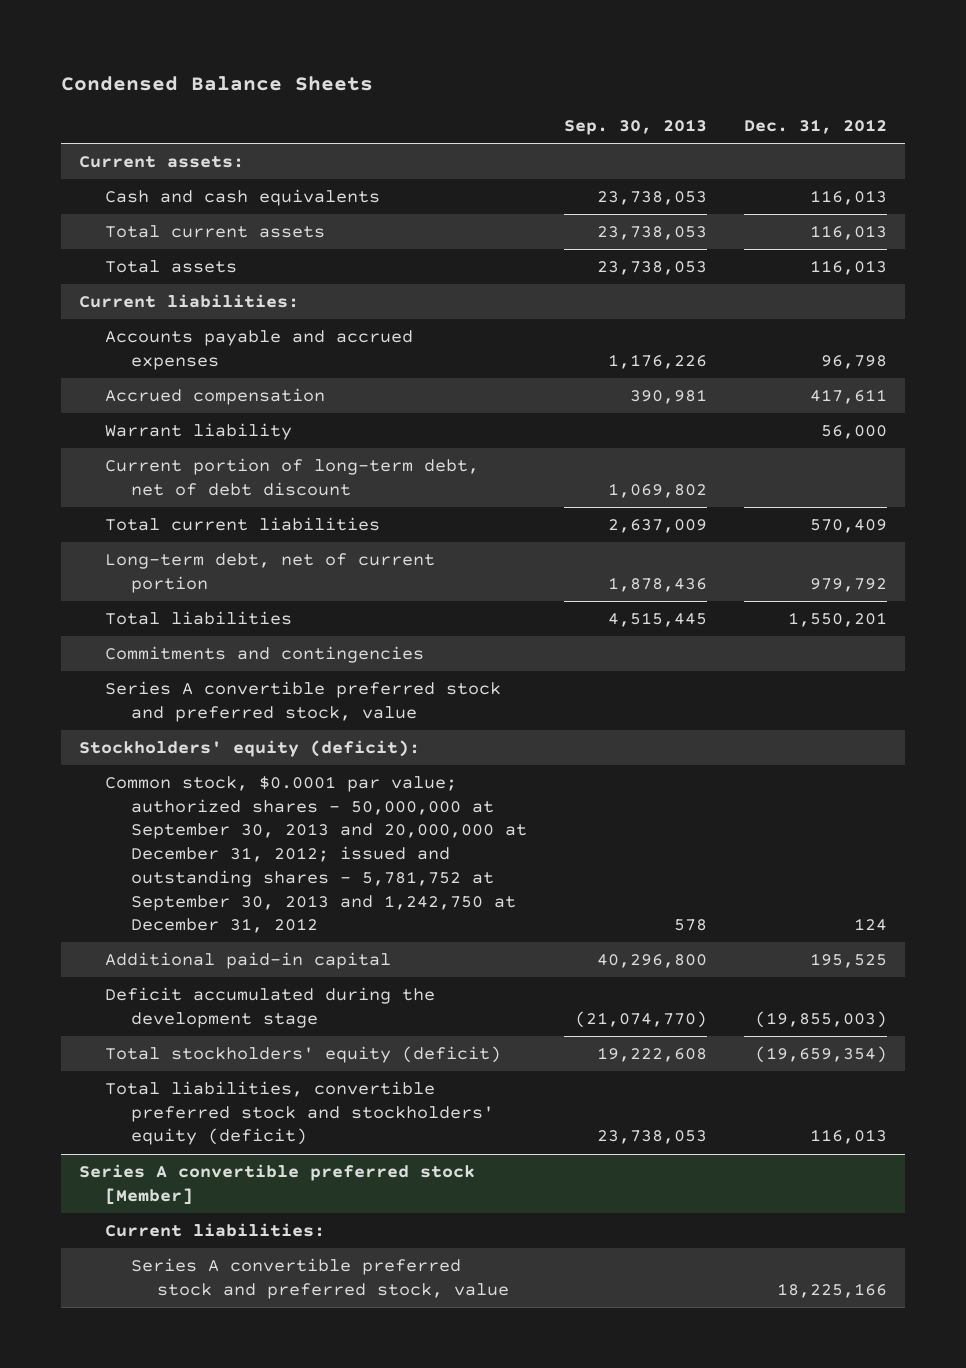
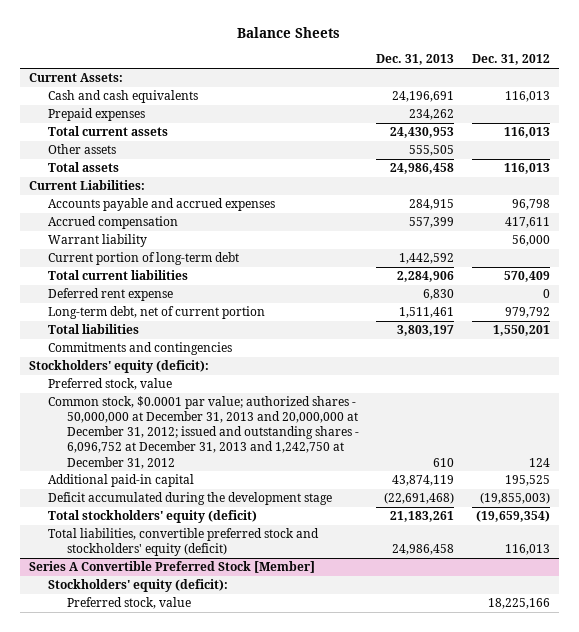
[60,75,373,91] Condensed Balance Sheets -> [237,27,341,39] Balance Sheets
[563,119,707,136] Sep. 30, 2013 -> none
none -> [376,54,455,66] Dec. 31, 2013
[79,156,245,169] Current assets: -> [28,73,123,83] Current Assets:
none -> [47,108,145,122] Prepaid expenses
none -> [47,144,116,155] Other assets
[79,294,300,309] Current liabilities: -> [28,180,145,191] Current Liabilities:
[105,458,480,496] Current portion of long-term debt, net of debt discount -> [47,252,239,266] Current portion of long-term debt
none -> [47,288,173,302] Deferred rent expense
[105,681,502,722] Series A convertible preferred stock and preferred stock, value -> none
none -> [47,378,172,391] Preferred stock, value
[105,776,528,934] Common stock, $0.0001 par value; authorized shares - 50,000,000 at September 30, 2013 and 20,000,000 at December 31, 2012; issued and outstanding shares - 5,781,752 at September 30, 2013 and 1,242,750 at December 31, 2012 -> [47,396,359,469] Common stock, $0.0001 par value; authorized shares - 50,000,000 at December 31, 2013 and 20,000,000 at December 31, 2012; issued and outstanding shares - 6,096,752 at December 31, 2013 and 1,242,750 at December 31, 2012
[105,1223,326,1238] Current liabilities: -> none
[79,1164,476,1205] Series A convertible preferred stock [Member] -> [28,561,315,574] Series A Convertible Preferred Stock [Member]
none -> [47,579,228,593] Stockholders' equity (deficit):
[131,1258,510,1299] Series A convertible preferred stock and preferred stock, value -> [66,597,191,610] Preferred stock, value

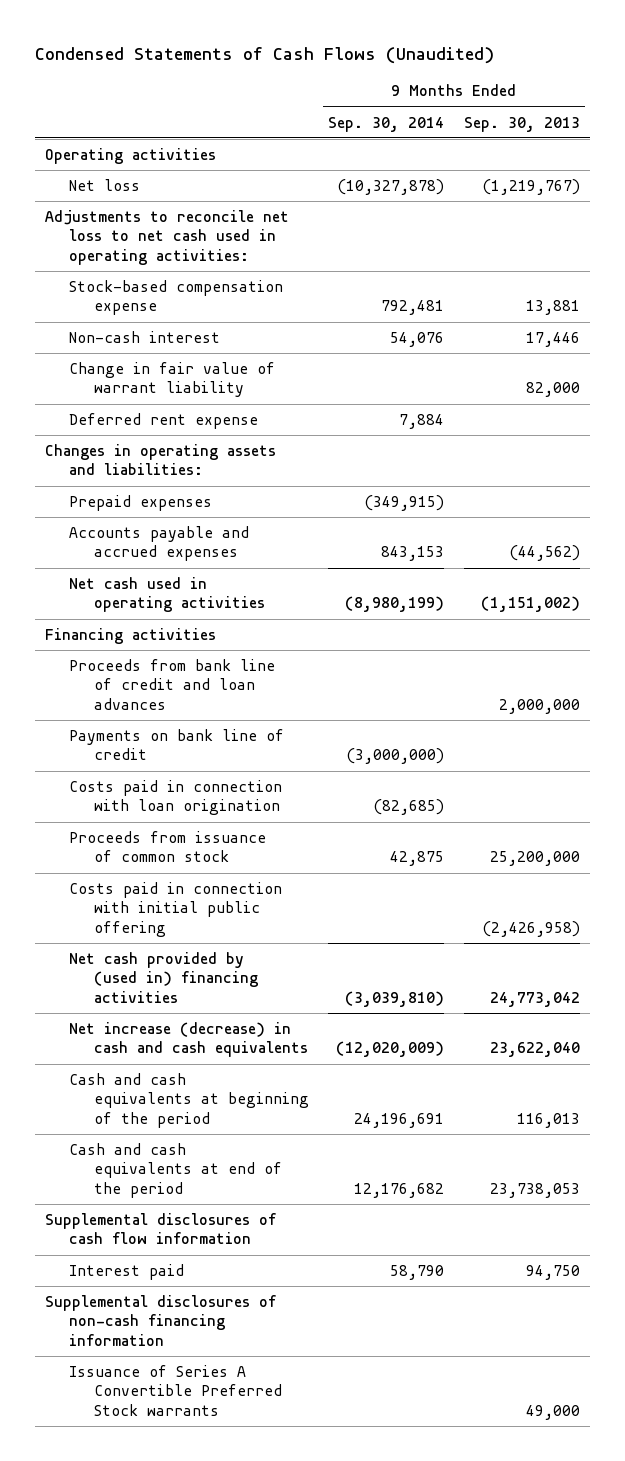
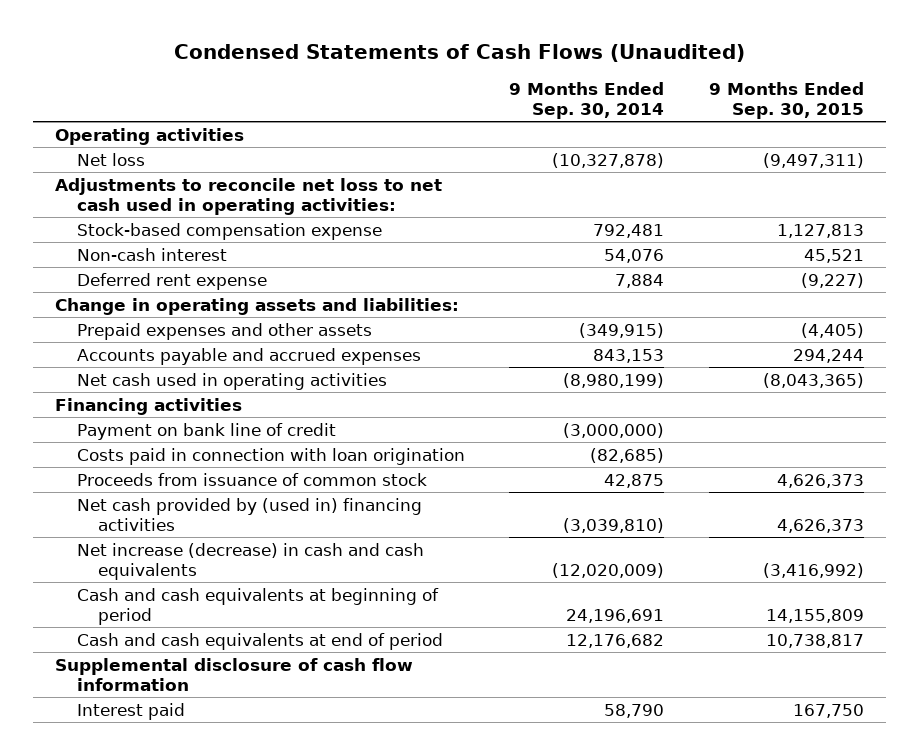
[463,116,580,132] Sep. 30, 2013 -> none
none -> [708,81,864,119] 9 Months Ended Sep. 30, 2015
[69,362,276,398] Change in fair value of warrant liability -> none
[45,444,277,476] Changes in operating assets and liabilities: -> [55,297,460,315] Change in operating assets and liabilities:
[69,495,213,512] Prepaid expenses -> [76,322,372,340] Prepaid expenses and other assets
[69,659,276,710] Proceeds from bank line of credit and loan advances -> none
[69,729,285,761] Payments on bank line of credit -> [76,422,336,440] Payment on bank line of credit
[69,882,283,937] Costs paid in connection with initial public offering -> none
[69,1073,309,1128] Cash and cash equivalents at beginning of the period -> [76,587,439,625] Cash and cash equivalents at beginning of period
[69,1143,282,1198] Cash and cash equivalents at end of the period -> [76,632,443,650] Cash and cash equivalents at end of period
[45,1213,277,1245] Supplemental disclosures of cash flow information -> [55,657,414,691] Supplemental disclosure of cash flow information
[45,1295,277,1346] Supplemental disclosures of non-cash financing information -> none
[69,1365,282,1416] Issuance of Series A Convertible Preferred Stock warrants -> none

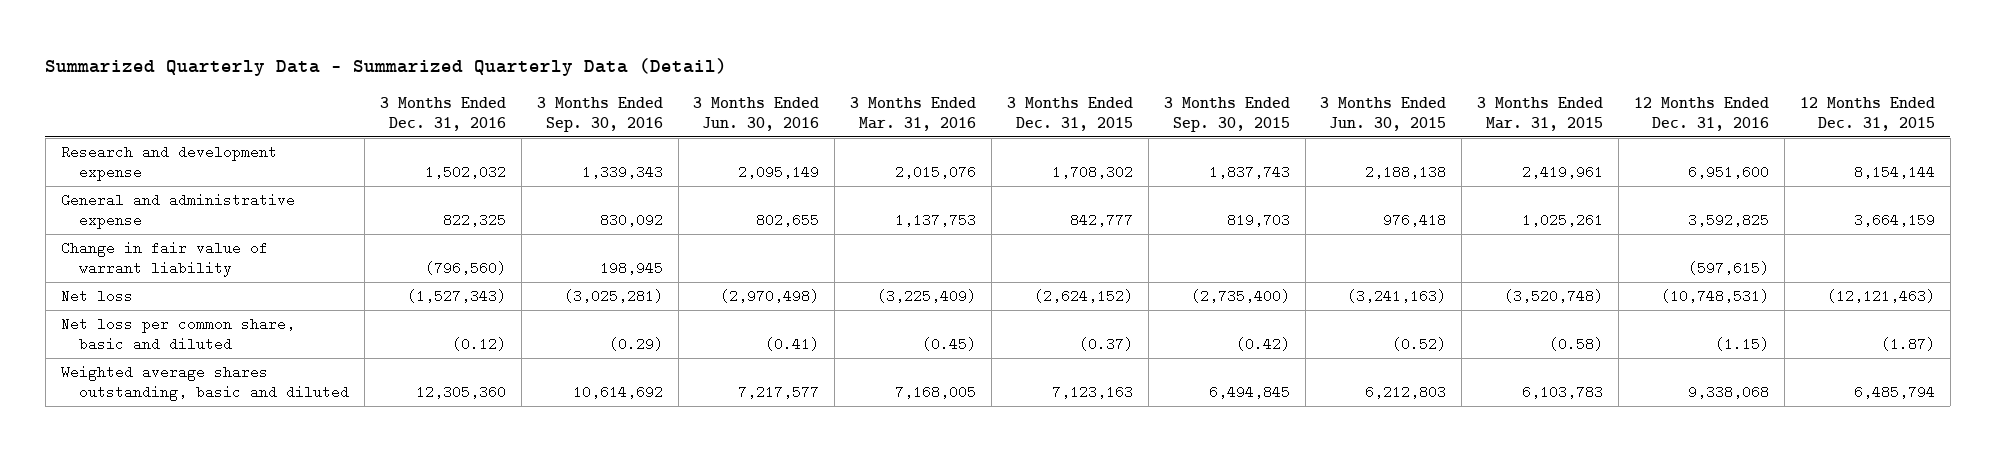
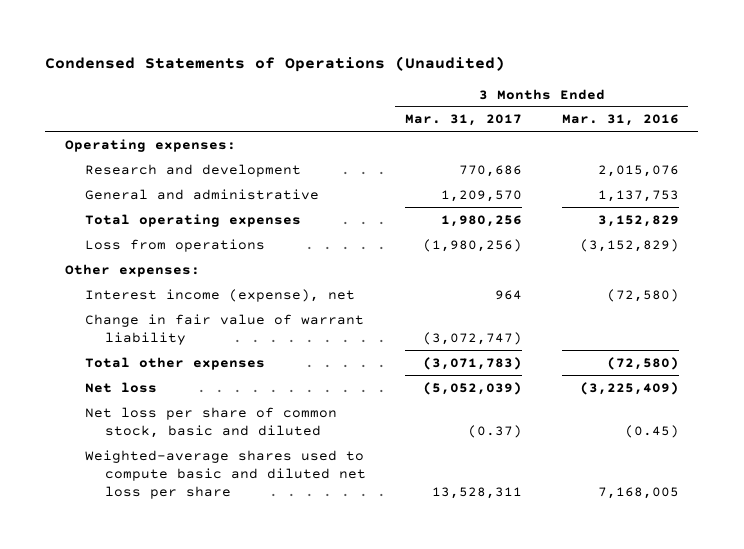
[45,57,728,76] Summarized Quarterly Data - Summarized Quarterly Data (Detail) -> [45,55,506,72] Condensed Statements of Operations (Unaudited)
[379,96,506,131] 3 Months Ended Dec. 31, 2016 -> none
[536,96,663,132] 3 Months Ended Sep. 30, 2016 -> none
[693,96,820,131] 3 Months Ended Jun. 30, 2016 -> none
[1006,96,1133,131] 3 Months Ended Dec. 31, 2015 -> none
[1163,96,1290,132] 3 Months Ended Sep. 30, 2015 -> none
[1320,96,1447,131] 3 Months Ended Jun. 30, 2015 -> none
[1477,96,1604,131] 3 Months Ended Mar. 31, 2015 -> none
[1633,96,1769,131] 12 Months Ended Dec. 31, 2016 -> none
[1799,96,1935,131] 12 Months Ended Dec. 31, 2015 -> none
none -> [405,114,523,127] Mar. 31, 2017
none -> [65,138,237,152] Operating expenses:
[60,145,277,181] Research and development expense -> [85,163,302,177] Research and development
[60,193,295,229] General and administrative expense -> [85,188,320,200] General and administrative
none -> [85,213,302,227] Total operating expenses
none -> [85,238,266,252] Loss from operations
none -> [65,263,201,277] Other expenses:
none -> [85,288,356,302] Interest income (expense), net
none -> [85,356,266,370] Total other expenses
[60,317,295,351] Net loss per common share, basic and diluted -> [85,406,338,438] Net loss per share of common stock, basic and diluted
[60,365,350,401] Weighted average shares outstanding, basic and diluted -> [85,449,367,500] Weighted-average shares used to compute basic and diluted net loss per share

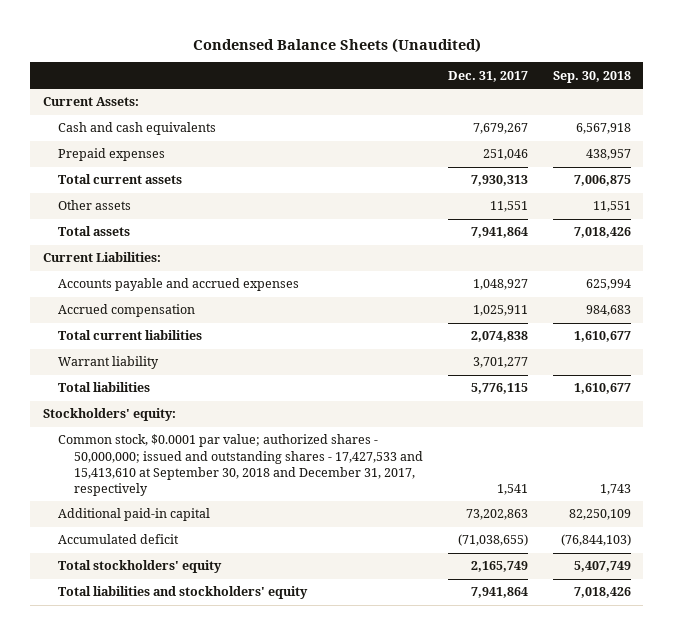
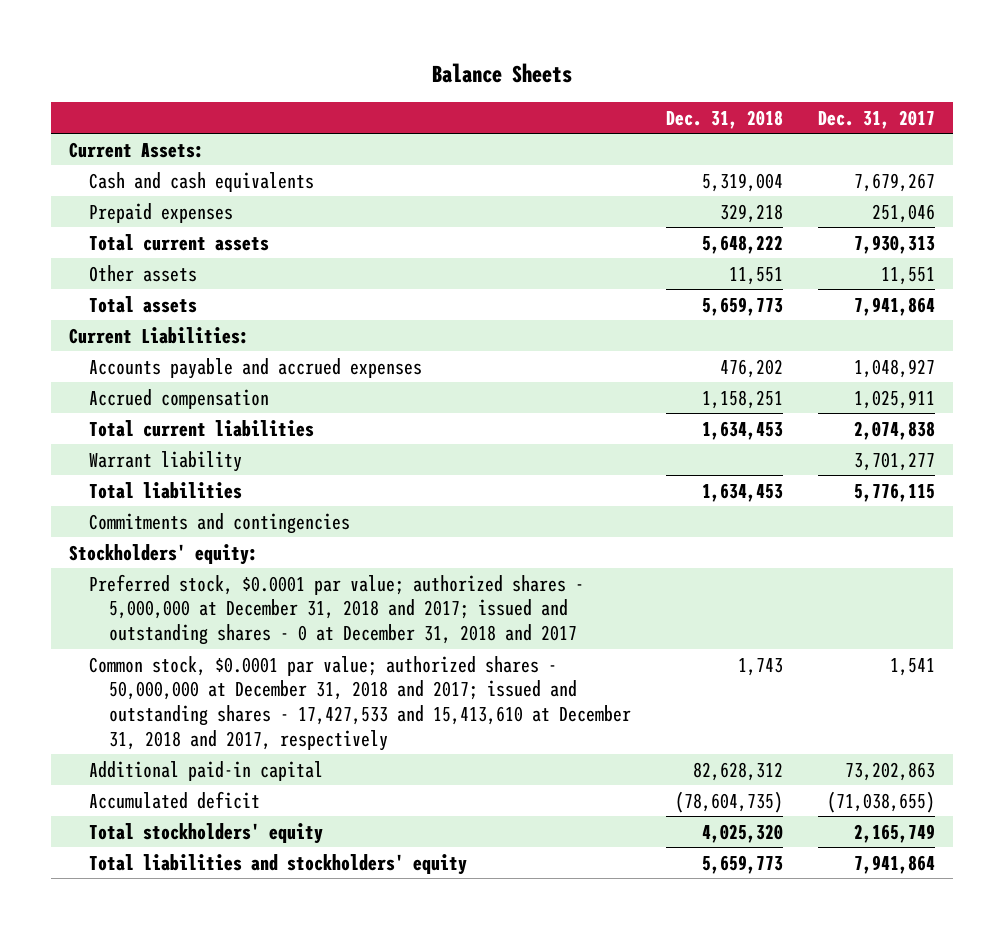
[192,37,481,53] Condensed Balance Sheets (Unaudited) -> [432,63,573,84] Balance Sheets
[552,70,631,83] Sep. 30, 2018 -> none
none -> [666,109,784,129] Dec. 31, 2018
none -> [88,512,350,534] Commitments and contingencies
none -> [88,573,584,646] Preferred stock, $0.0001 par value; authorized shares - 5,000,000 at December 31, 2018 and 2017; issued and outstanding shares - 0 at December 31, 2018 and 2017
[58,434,423,496] Common stock, $0.0001 par value; authorized shares - 50,000,000; issued and outstanding shares - 17,427,533 and 15,413,610 at September 30, 2018 and December 31, 2017, respectively -> [88,655,631,751] Common stock, $0.0001 par value; authorized shares - 50,000,000 at December 31, 2018 and 2017; issued and outstanding shares - 17,427,533 and 15,413,610 at December 31, 2018 and 2017, respectively

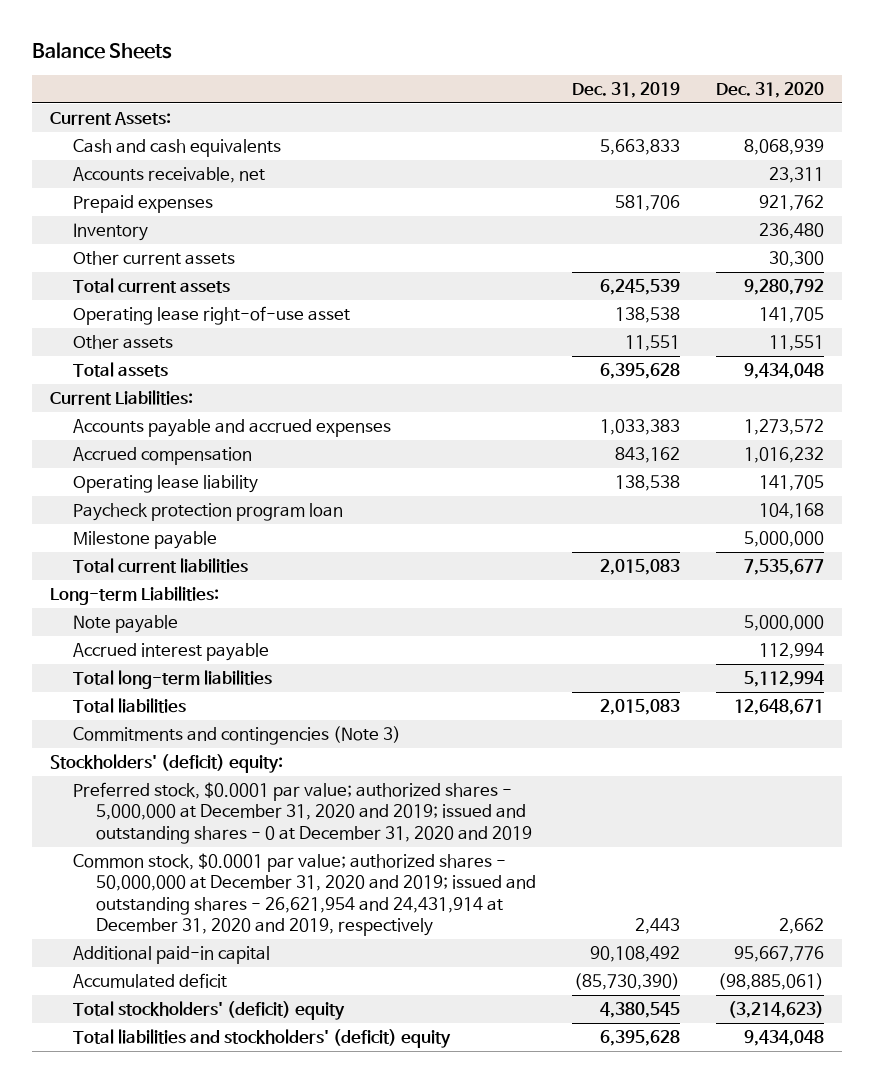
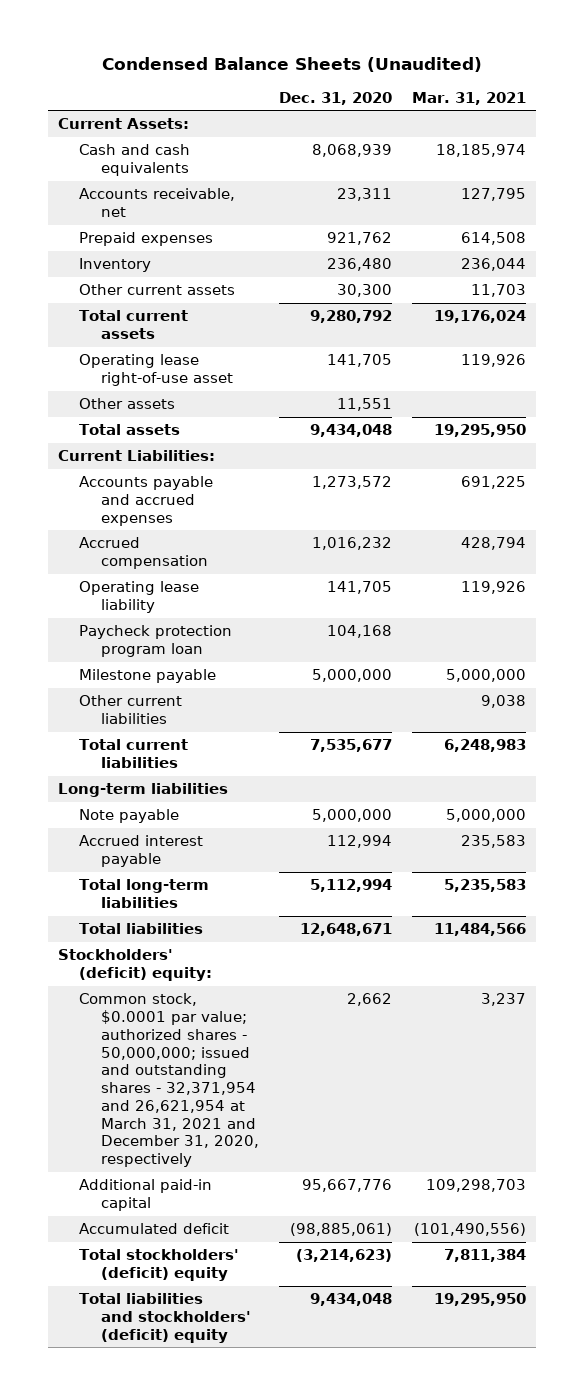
[31,41,172,59] Balance Sheets -> [101,57,482,73] Condensed Balance Sheets (Unaudited)
[572,81,681,98] Dec. 31, 2019 -> none
none -> [412,91,527,105] Mar. 31, 2021
none -> [79,695,183,724] Other current liabilities
[49,586,219,606] Long-term Liabilities: -> [57,783,228,798] Long-term liabilities
[72,726,401,746] Commitments and contingencies (Note 3) -> none
[72,782,533,844] Preferred stock, $0.0001 par value; authorized shares - 5,000,000 at December 31, 2020 and 2019; issued and outstanding shares - 0 at December 31, 2020 and 2019 -> none
[72,853,537,936] Common stock, $0.0001 par value; authorized shares - 50,000,000 at December 31, 2020 and 2019; issued and outstanding shares - 26,621,954 and 24,431,914 at December 31, 2020 and 2019, respectively -> [79,993,260,1168] Common stock, $0.0001 par value; authorized shares - 50,000,000; issued and outstanding shares - 32,371,954 and 26,621,954 at March 31, 2021 and December 31, 2020, respectively

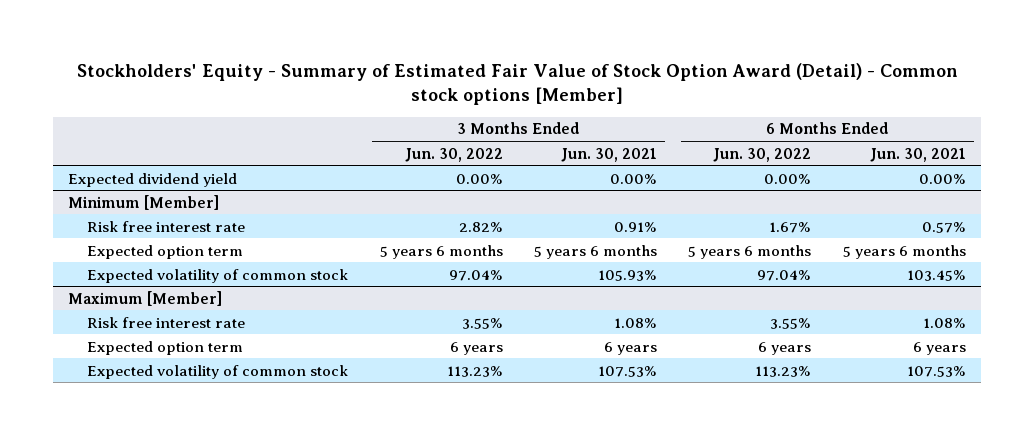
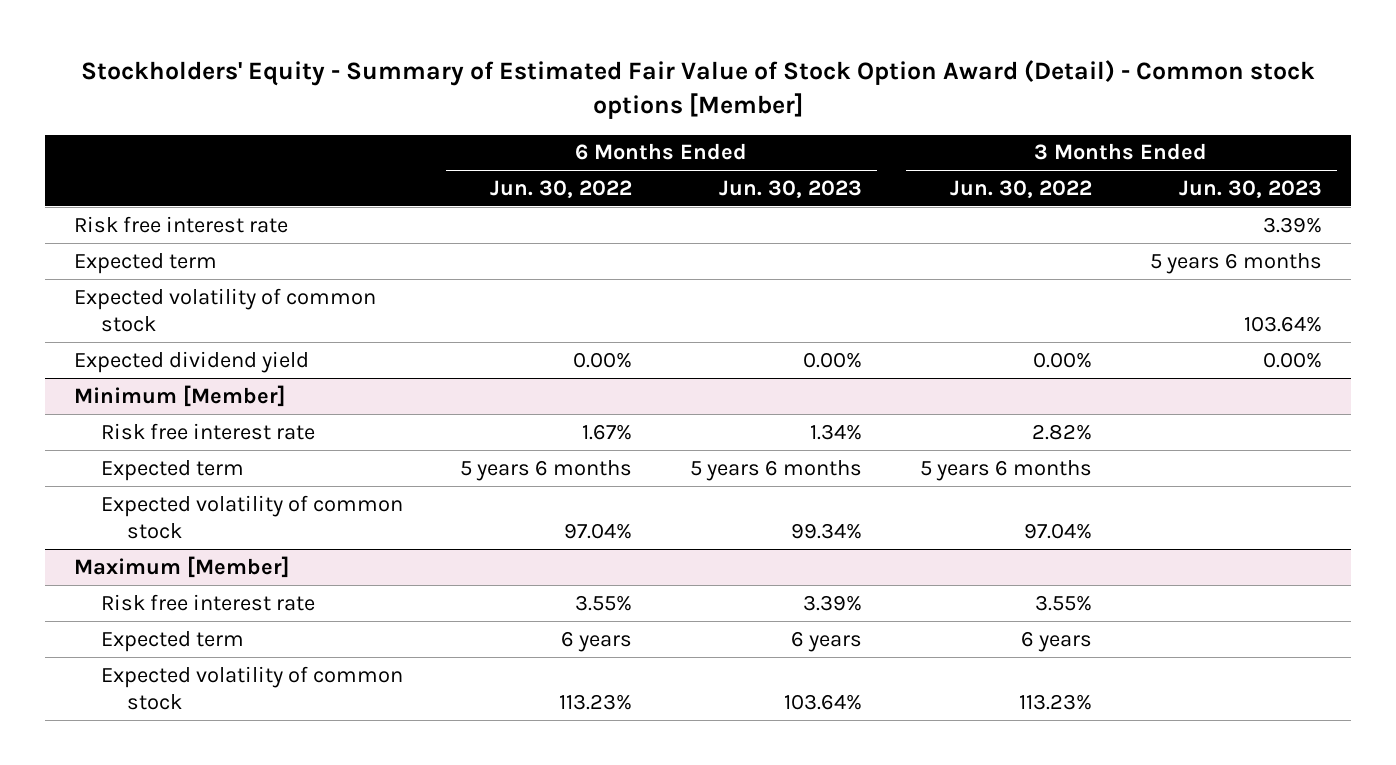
[561,147,658,162] Jun. 30, 2021 -> none
[869,147,966,162] Jun. 30, 2021 -> none
none -> [719,179,863,198] Jun. 30, 2023
none -> [1179,179,1323,198] Jun. 30, 2023
none -> [73,215,288,233] Risk free interest rate
none -> [73,252,217,274] Expected term
none -> [73,287,376,333] Expected volatility of common stock
[87,244,244,259] Expected option term -> [100,459,244,481] Expected term
[87,340,244,355] Expected option term -> [100,630,244,652] Expected term

